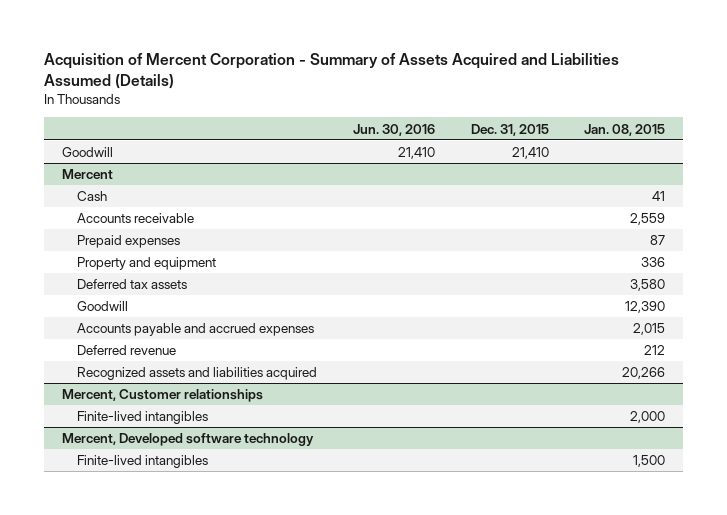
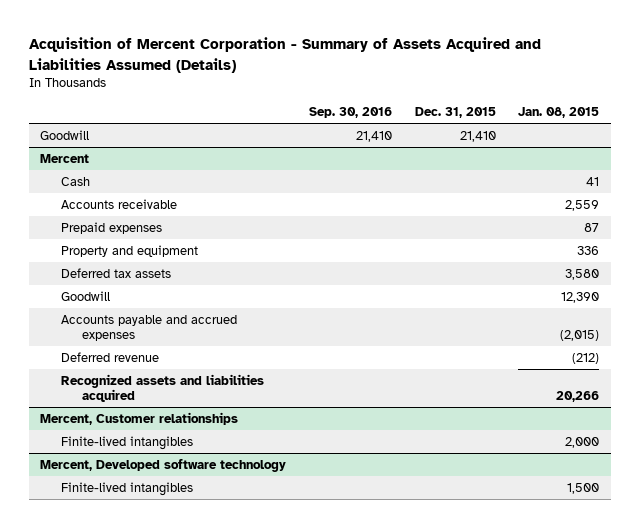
[353,123,436,136] Jun. 30, 2016 -> none
none -> [308,107,392,119] Sep. 30, 2016
[633,323,666,336] 2,015 -> [560,329,600,341] (2,015)
[644,345,666,356] 212 -> [572,352,600,364] (212)

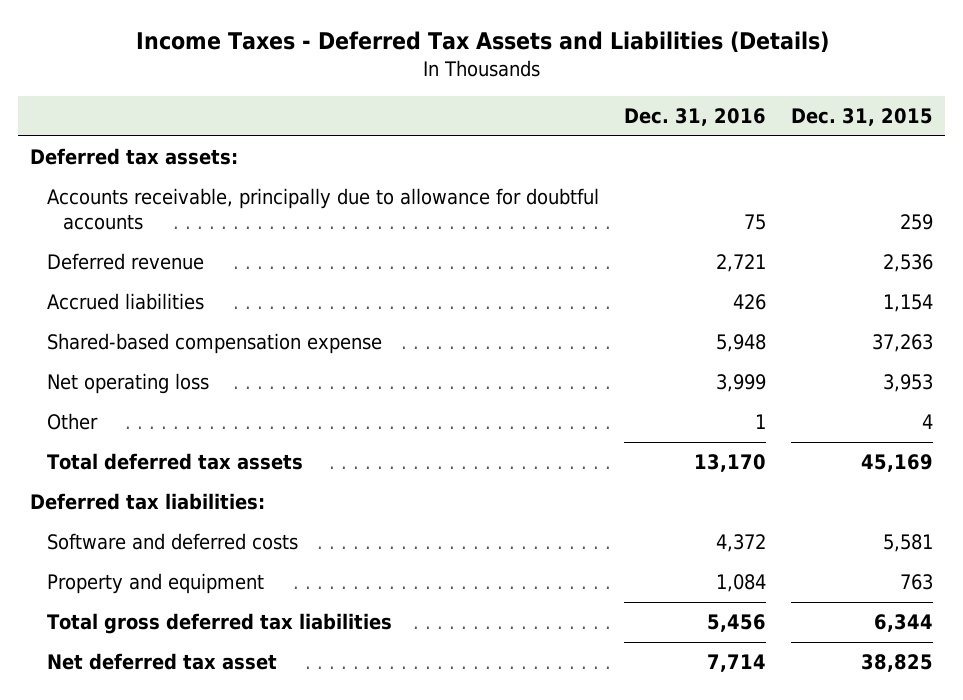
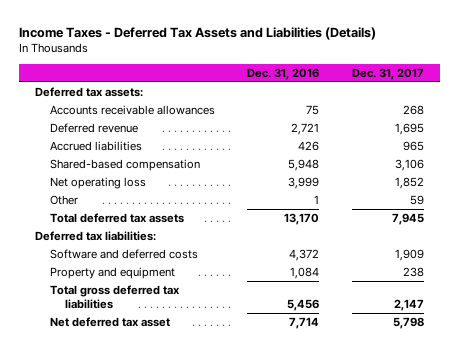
[790,108,933,127] Dec. 31, 2015 -> none
none -> [351,67,424,80] Dec. 31, 2017
[46,188,599,231] Accounts receivable, principally due to allowance for doubtful accounts -> [50,105,216,116] Accounts receivable allowances
[46,333,382,355] Shared-based compensation expense -> [50,159,201,172] Shared-based compensation

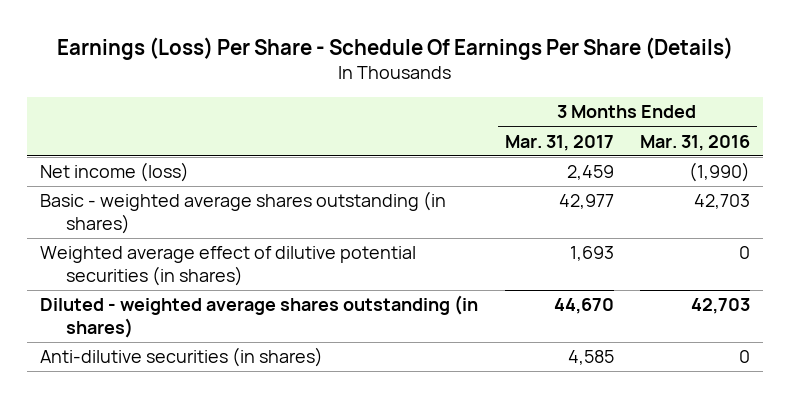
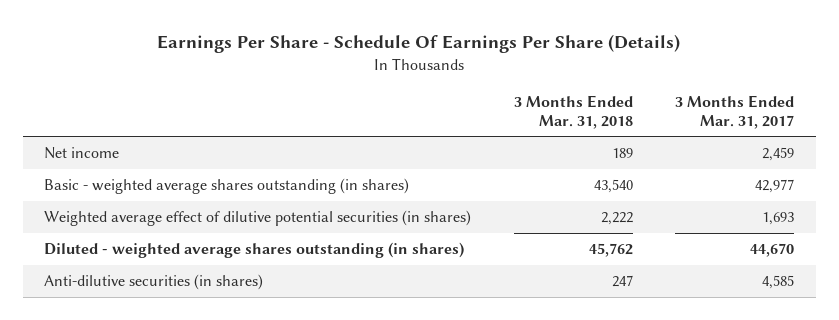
[57,36,734,60] Earnings (Loss) Per Share - Schedule Of Earnings Per Share (Details) -> [157,33,681,53] Earnings Per Share - Schedule Of Earnings Per Share (Details)
[640,134,751,151] Mar. 31, 2016 -> none
none -> [513,94,633,129] 3 Months Ended Mar. 31, 2018
[40,162,190,183] Net income (loss) -> [44,147,120,160] Net income

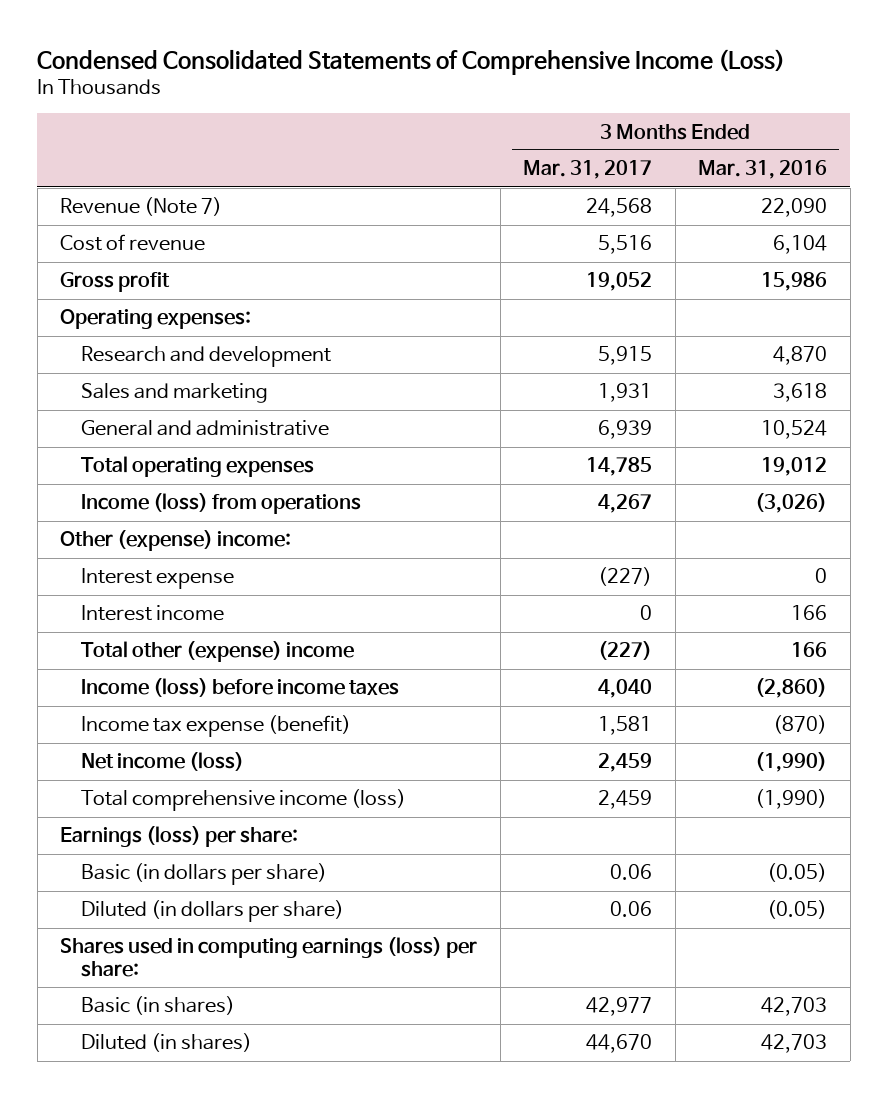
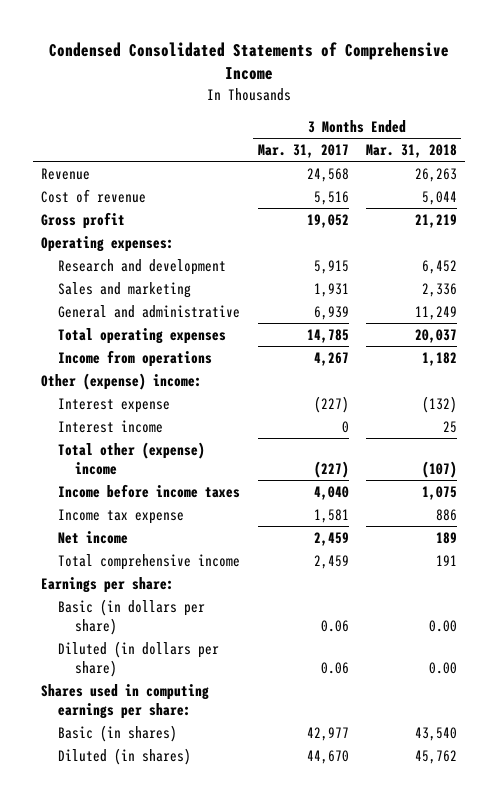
[37,48,786,75] Condensed Consolidated Statements of Comprehensive Income (Loss) -> [49,42,450,81] Condensed Consolidated Statements of Comprehensive Income
[698,160,828,180] Mar. 31, 2016 -> none
none -> [365,143,457,158] Mar. 31, 2018
[60,197,223,217] Revenue (Note 7) -> [41,167,91,180] Revenue
[80,493,361,515] Income (loss) from operations -> [58,349,213,367] Income from operations
[80,678,399,698] Income (loss) before income taxes -> [58,483,241,498] Income before income taxes
[80,715,351,738] Income tax expense (benefit) -> [58,508,185,524] Income tax expense
[80,752,244,772] Net income (loss) -> [58,530,129,544] Net income
[80,789,406,812] Total comprehensive income (loss) -> [58,553,241,570] Total comprehensive income
[60,826,299,848] Earnings (loss) per share: -> [41,576,175,593] Earnings per share:
[60,937,478,978] Shares used in computing earnings (loss) per share: -> [41,683,210,719] Shares used in computing earnings per share:

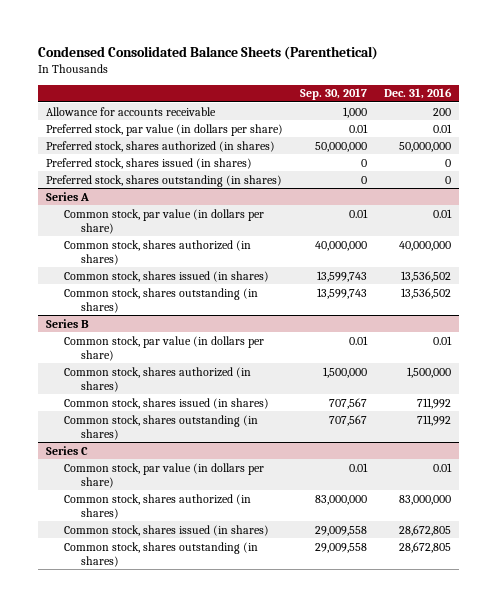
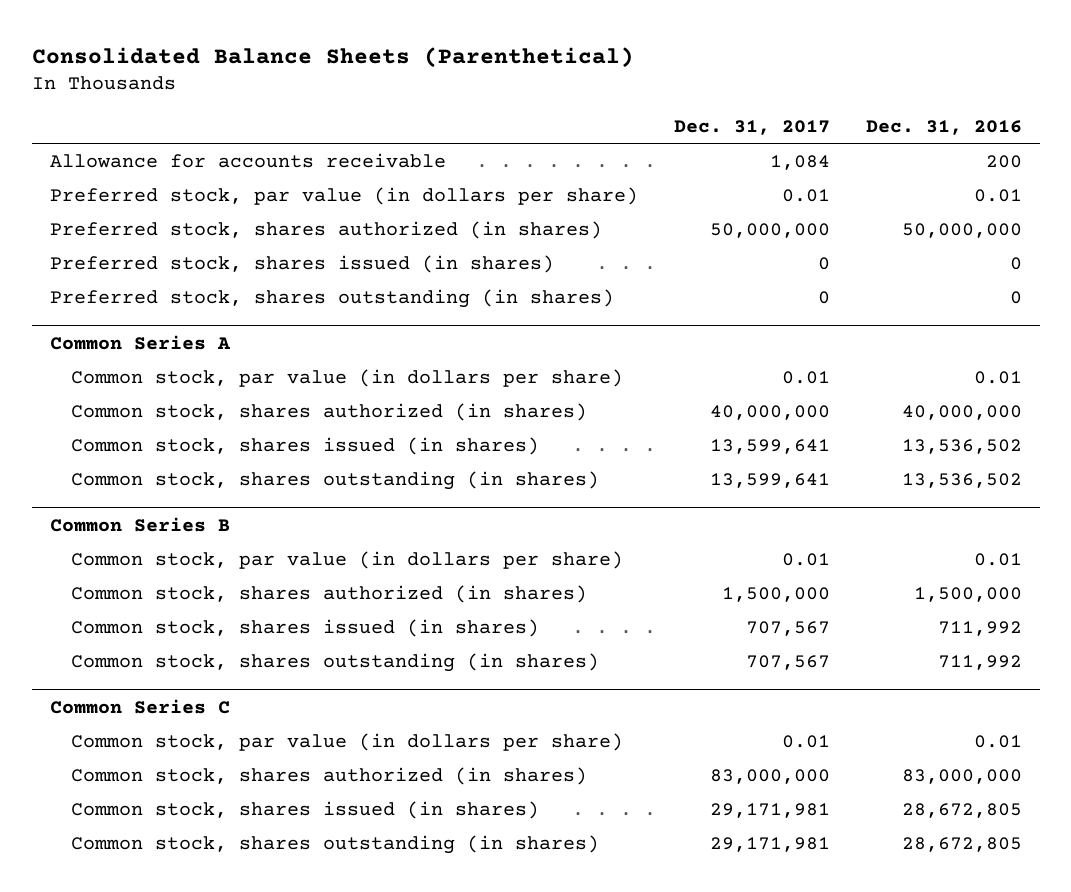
[38,45,379,60] Condensed Consolidated Balance Sheets (Parenthetical) -> [31,46,634,68] Consolidated Balance Sheets (Parenthetical)
[300,88,368,101] Sep. 30, 2017 -> none
none -> [673,120,830,136] Dec. 31, 2017
[46,191,90,201] Series A -> [49,334,231,350] Common Series A
[46,318,90,328] Series B -> [49,516,230,532] Common Series B
[46,445,89,455] Series C -> [49,698,230,714] Common Series C

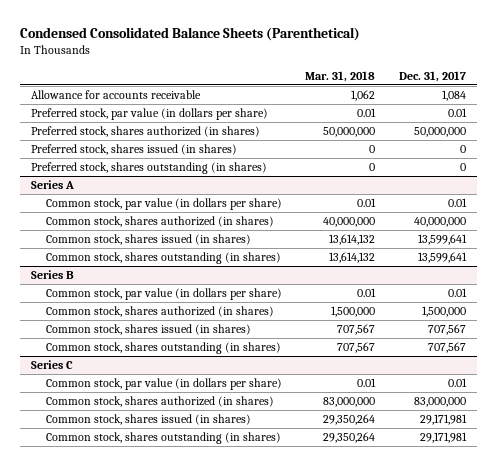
[31,46,634,68] Consolidated Balance Sheets (Parenthetical) -> [19,27,360,42] Condensed Consolidated Balance Sheets (Parenthetical)
[865,120,1022,136] Dec. 31, 2016 -> none
none -> [305,70,376,82] Mar. 31, 2018
[49,334,231,350] Common Series A -> [31,180,75,190] Series A
[49,516,230,532] Common Series B -> [31,270,75,280] Series B
[49,698,230,714] Common Series C -> [31,360,74,370] Series C

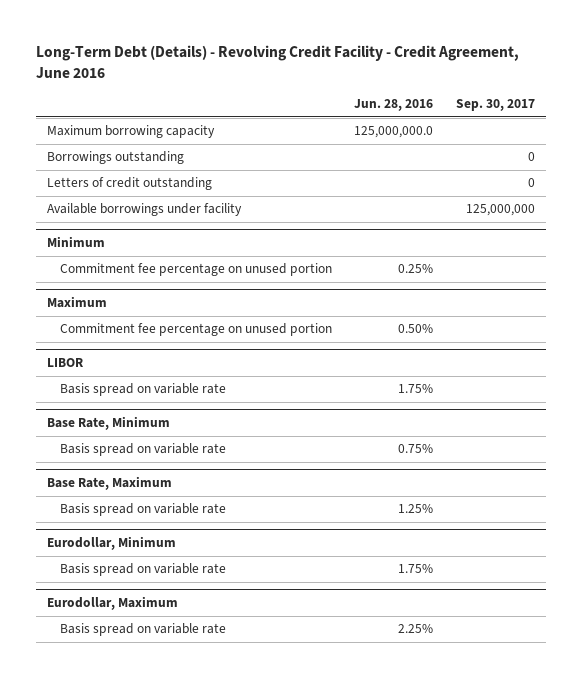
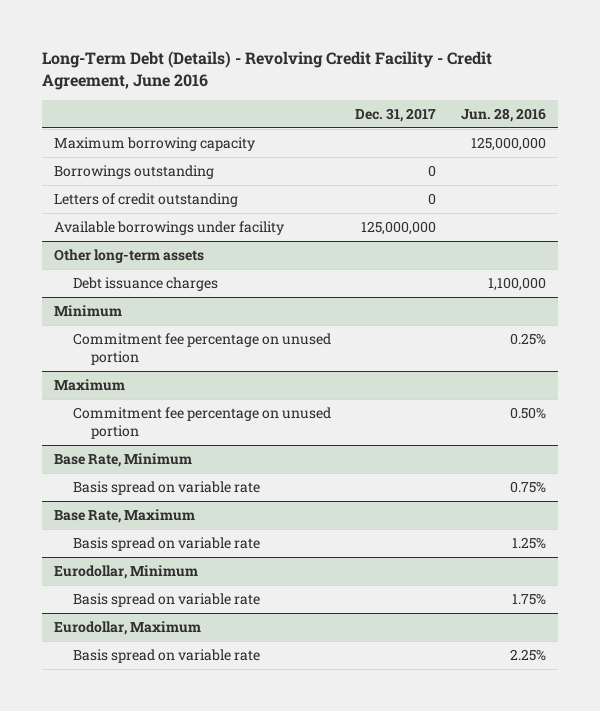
[455,99,535,112] Sep. 30, 2017 -> none
none -> [355,107,437,122] Dec. 31, 2017
[354,126,434,139] 125,000,000.0 -> [470,137,546,152] 125,000,000
none -> [54,249,205,264] Other long-term assets
none -> [72,277,218,292] Debt issuance charges
[46,358,84,368] LIBOR -> none
[60,383,227,397] Basis spread on variable rate -> none

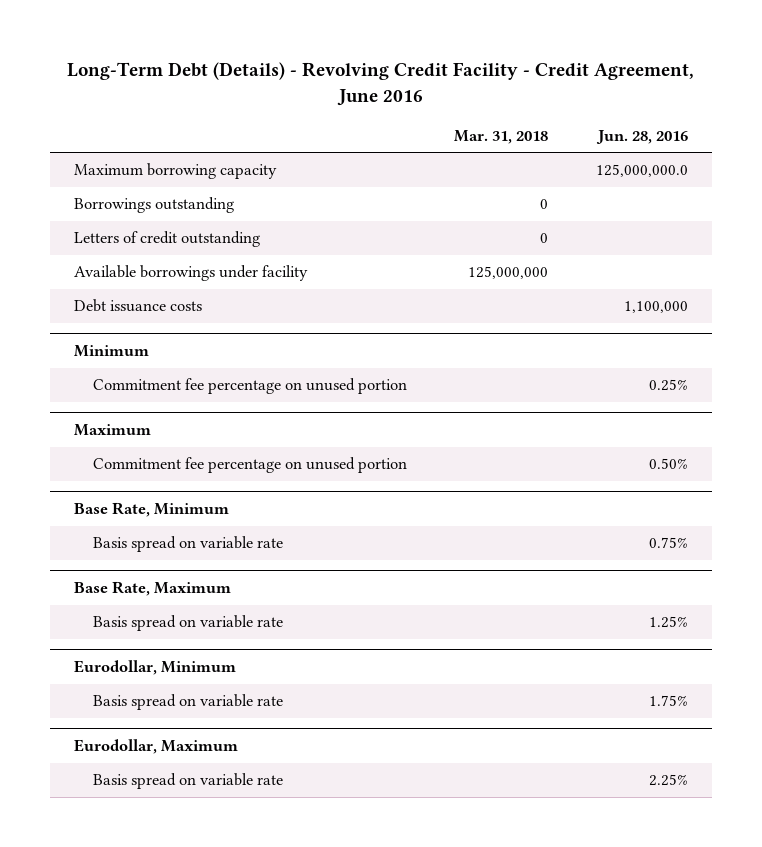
[355,107,437,122] Dec. 31, 2017 -> none
none -> [454,129,549,144] Mar. 31, 2018
[470,137,546,152] 125,000,000 -> [596,164,689,178] 125,000,000.0
[54,249,205,264] Other long-term assets -> none
[72,277,218,292] Debt issuance charges -> [73,299,202,313] Debt issuance costs

